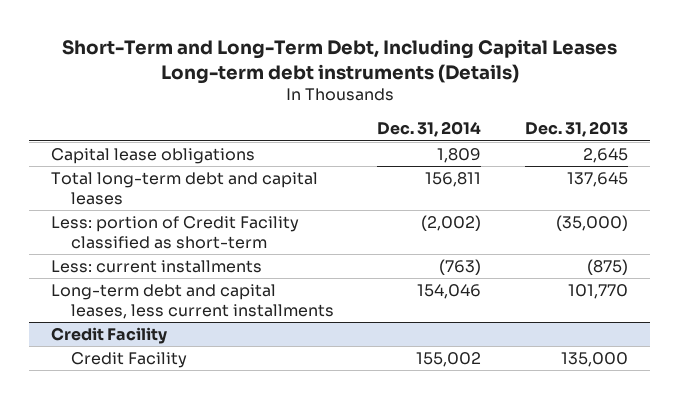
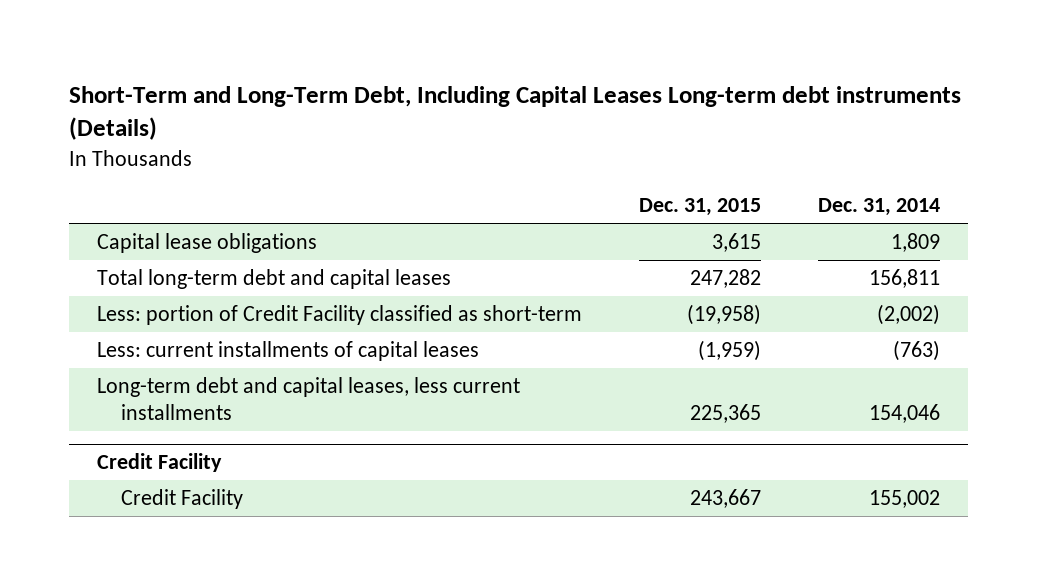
[525,121,629,138] Dec. 31, 2013 -> none
none -> [639,198,762,217] Dec. 31, 2015
[51,260,263,274] Less: current installments -> [97,341,480,362] Less: current installments of capital leases

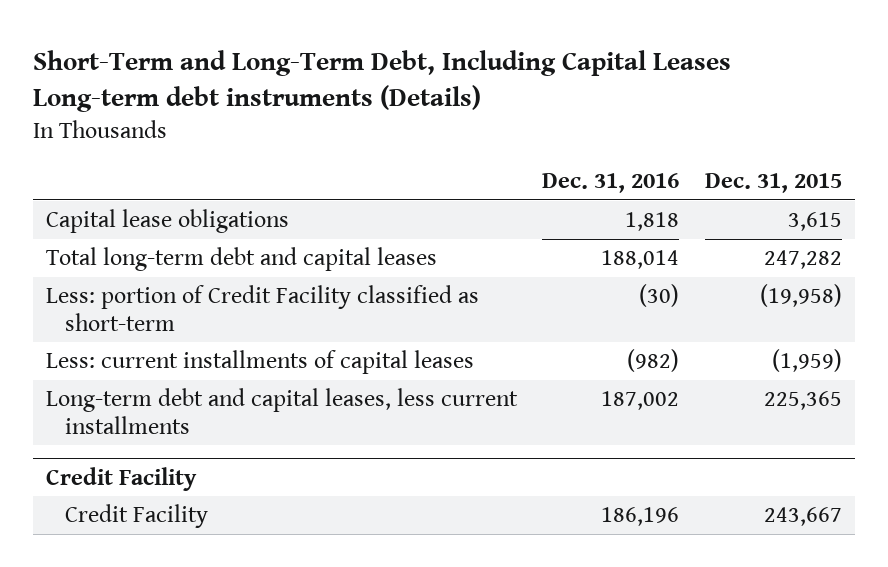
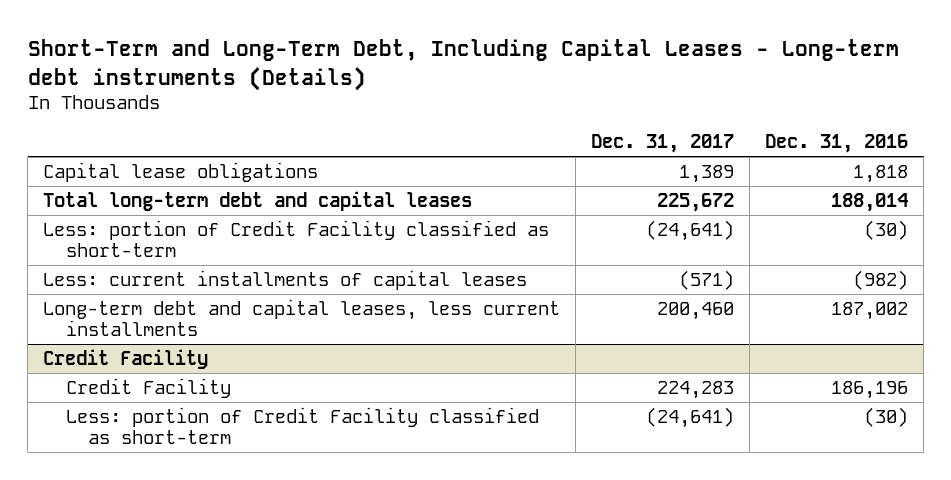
[32,49,731,113] Short-Term and Long-Term Debt, Including Capital Leases Long-term debt instruments (Details) -> [27,39,899,91] Short-Term and Long-Term Debt, Including Capital Leases - Long-term debt instruments (Details)
[705,173,843,194] Dec. 31, 2015 -> none
none -> [591,134,735,154] Dec. 31, 2017
none -> [65,406,539,445] Less: portion of Credit Facility classified as short-term

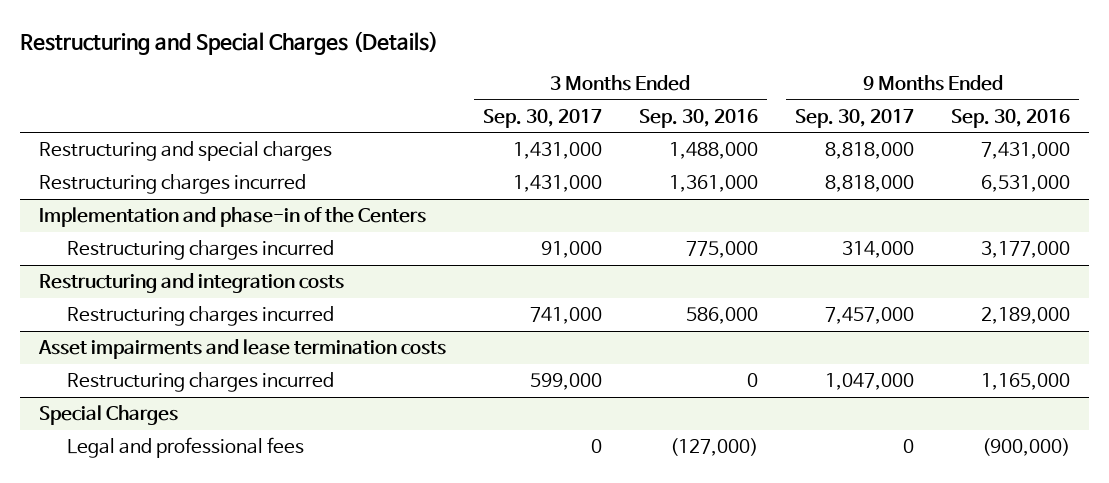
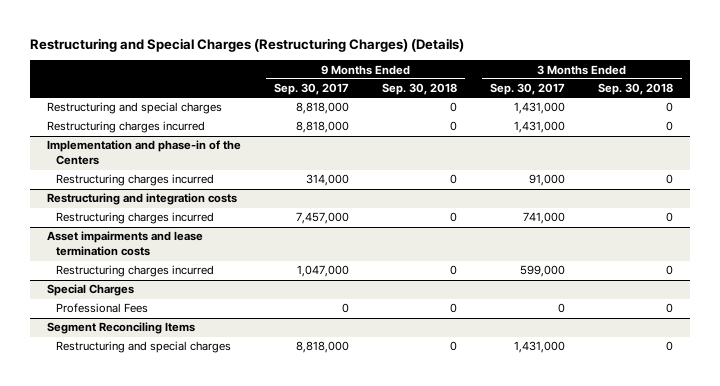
[20,30,439,55] Restructuring and Special Charges (Details) -> [30,37,465,52] Restructuring and Special Charges (Restructuring Charges) (Details)
[639,108,759,128] Sep. 30, 2016 -> none
[951,108,1071,128] Sep. 30, 2016 -> none
none -> [382,83,458,96] Sep. 30, 2018
none -> [598,83,674,96] Sep. 30, 2018
[66,436,304,458] Legal and professional fees -> [55,303,148,314] Professional Fees
none -> [46,322,195,335] Segment Reconciling Items
none -> [55,341,231,354] Restructuring and special charges

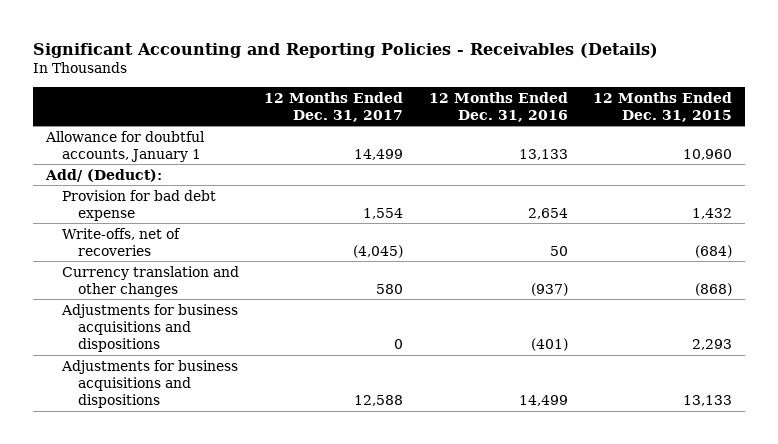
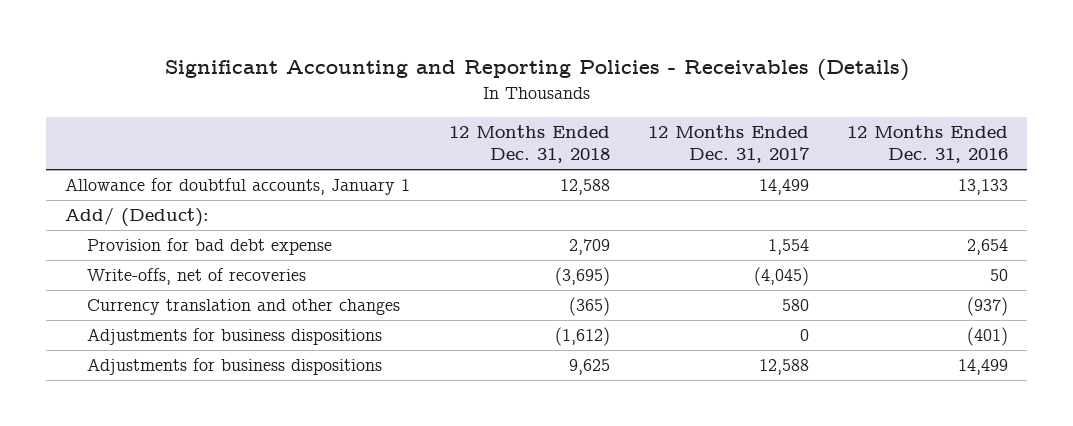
[593,91,733,122] 12 Months Ended Dec. 31, 2015 -> none
none -> [448,125,610,164] 12 Months Ended Dec. 31, 2018
[60,303,238,353] Adjustments for business acquisitions and dispositions -> [86,328,382,346] Adjustments for business dispositions
[60,359,238,409] Adjustments for business acquisitions and dispositions -> [86,358,382,376] Adjustments for business dispositions

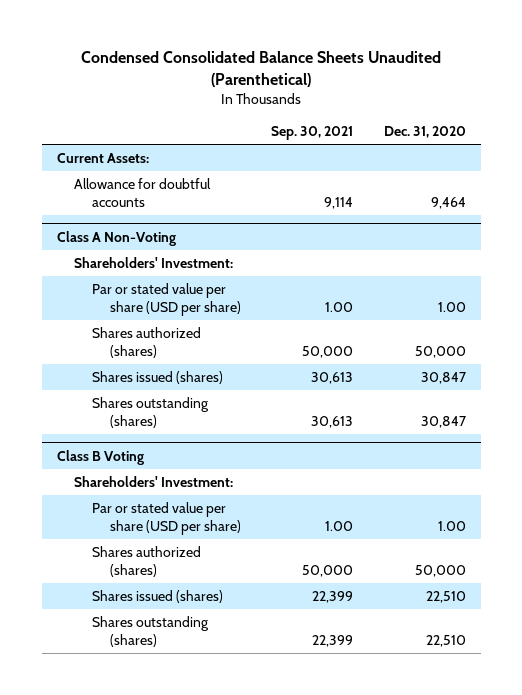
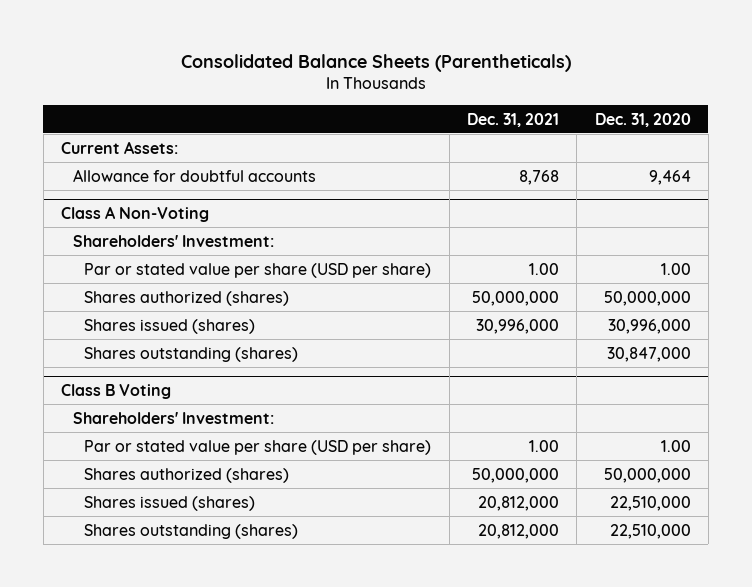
[81,51,442,88] Condensed Consolidated Balance Sheets Unaudited (Parenthetical) -> [180,53,571,72] Consolidated Balance Sheets (Parentheticals)
[271,126,354,141] Sep. 30, 2021 -> none
none -> [466,112,559,127] Dec. 31, 2021
[414,345,466,358] 50,000 -> [603,290,691,306] 50,000,000
[420,372,466,385] 30,847 -> [607,318,691,334] 30,996,000
[420,415,466,428] 30,847 -> [606,346,691,362] 30,847,000
[414,564,466,577] 50,000 -> [603,467,691,483] 50,000,000
[425,591,466,604] 22,510 -> [609,495,691,511] 22,510,000
[425,634,466,647] 22,510 -> [609,523,691,539] 22,510,000

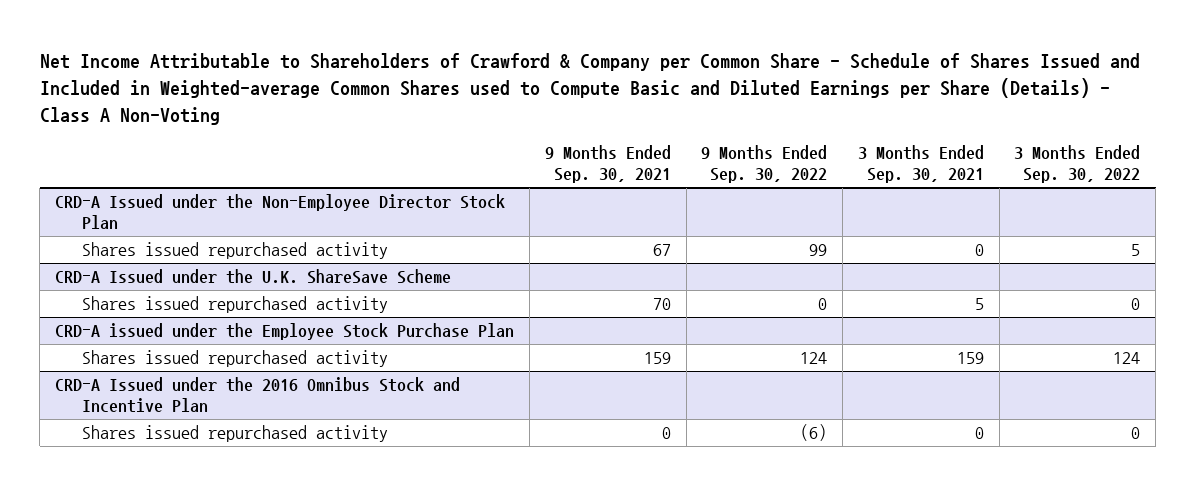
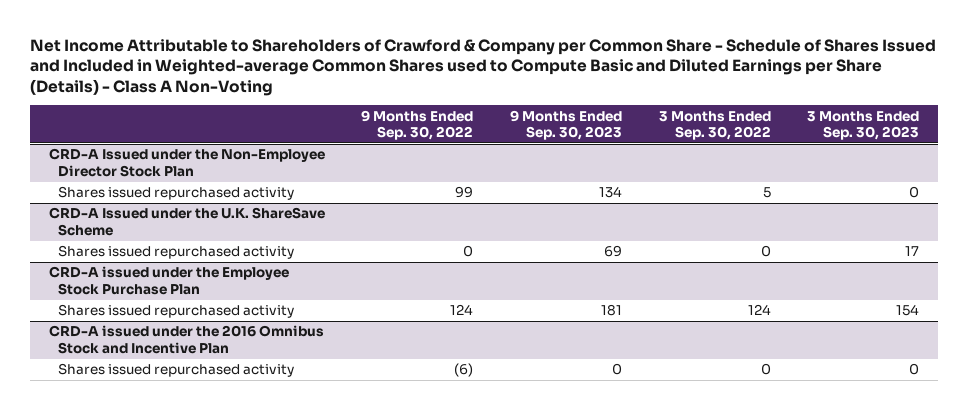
[544,145,671,184] 9 Months Ended Sep. 30, 2021 -> none
[857,145,984,184] 3 Months Ended Sep. 30, 2021 -> none
none -> [510,109,623,141] 9 Months Ended Sep. 30, 2023
none -> [807,110,920,141] 3 Months Ended Sep. 30, 2023
[55,377,461,414] CRD-A Issued under the 2016 Omnibus Stock and Incentive Plan -> [48,325,324,354] CRD-A issued under the 2016 Omnibus Stock and Incentive Plan

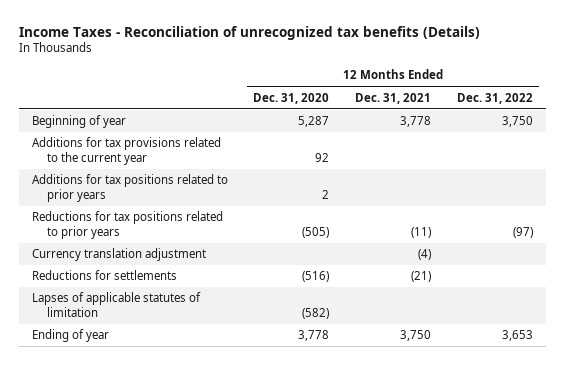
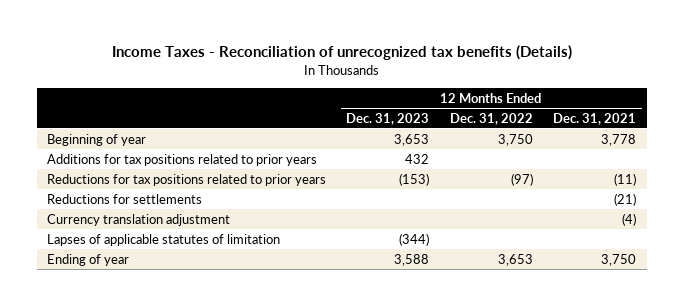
[253,92,330,104] Dec. 31, 2020 -> none
none -> [346,112,430,125] Dec. 31, 2023
[31,137,221,166] Additions for tax provisions related to the current year -> none
[31,248,206,262] Currency translation adjustment -> [47,213,231,226] Currency translation adjustment

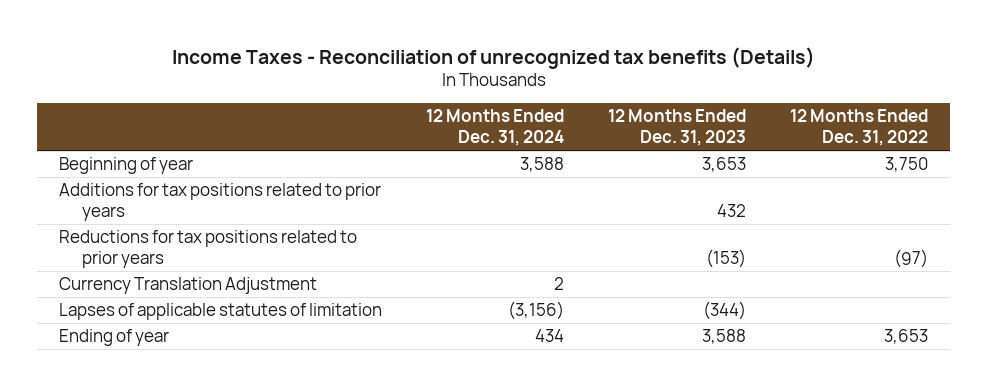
[553,112,637,125] Dec. 31, 2021 -> none
none -> [426,109,565,147] 12 Months Ended Dec. 31, 2024
[47,193,203,204] Reductions for settlements -> none
[47,213,231,226] Currency translation adjustment -> [59,277,318,295] Currency Translation Adjustment

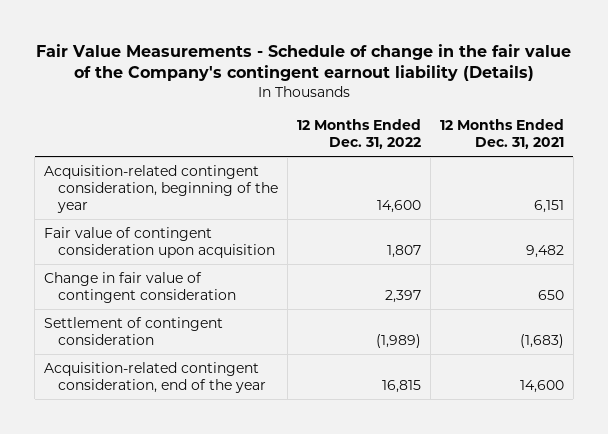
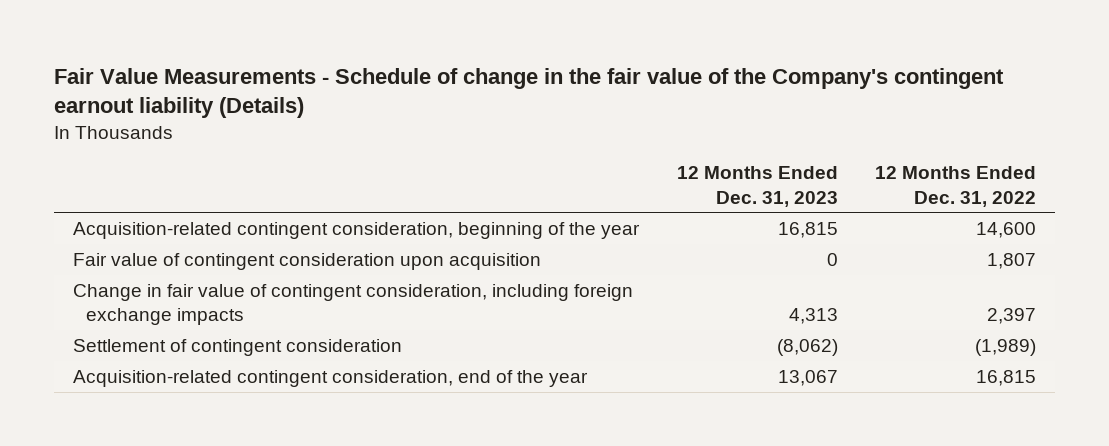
[440,119,565,150] 12 Months Ended Dec. 31, 2021 -> none
none -> [676,166,838,207] 12 Months Ended Dec. 31, 2023
[44,271,237,303] Change in fair value of contingent consideration -> [72,283,633,326] Change in fair value of contingent consideration, including foreign exchange impacts

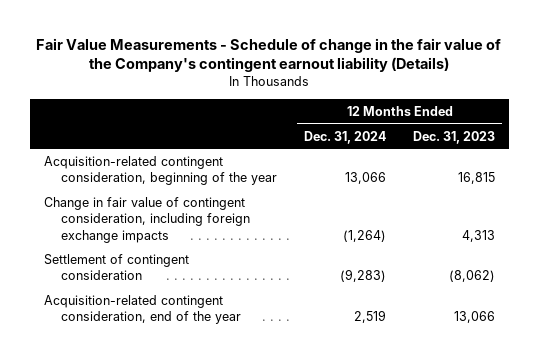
[875,166,1037,207] 12 Months Ended Dec. 31, 2022 -> none
none -> [303,130,386,144] Dec. 31, 2024
[72,252,541,270] Fair value of contingent consideration upon acquisition -> none
[777,369,838,386] 13,067 -> [454,311,496,324] 13,066

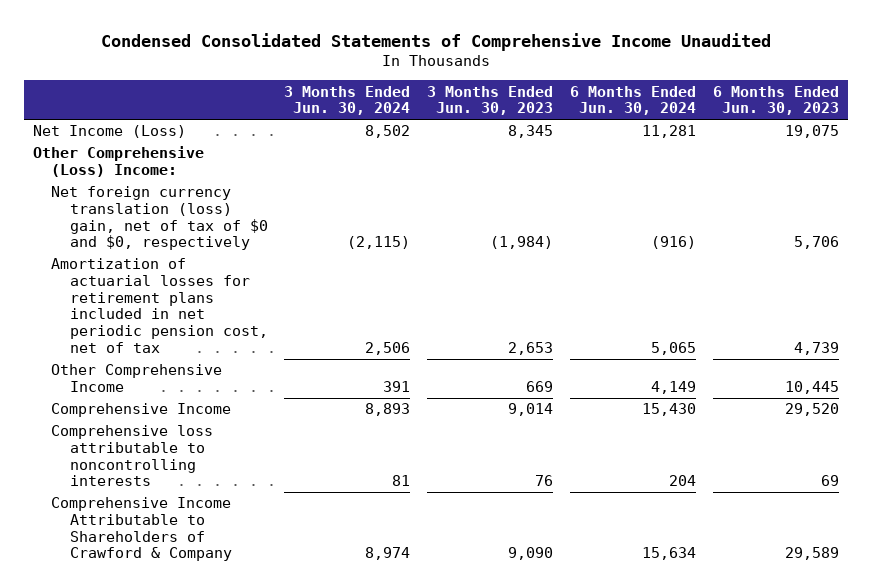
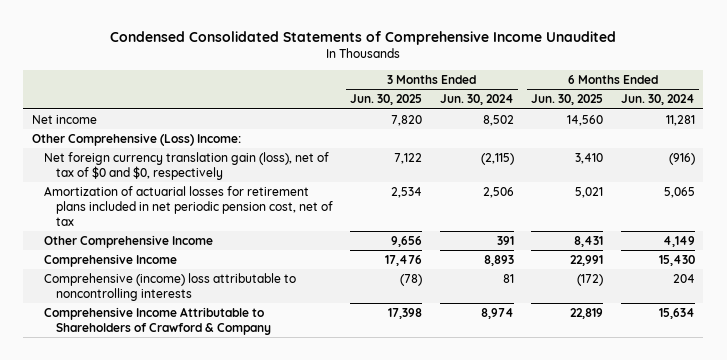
[427,85,554,116] 3 Months Ended Jun. 30, 2023 -> none
[713,85,840,116] 6 Months Ended Jun. 30, 2023 -> none
none -> [350,94,423,106] Jun. 30, 2025
none -> [531,94,604,106] Jun. 30, 2025
[32,125,186,139] Net Income (Loss) -> [31,114,97,124] Net income
[51,186,268,251] Net foreign currency translation (loss) gain, net of tax of $0 and $0, respectively -> [43,151,329,180] Net foreign currency translation gain (loss), net of tax of $0 and $0, respectively
[51,425,214,487] Comprehensive loss attributable to noncontrolling interests -> [43,272,296,301] Comprehensive (income) loss attributable to noncontrolling interests

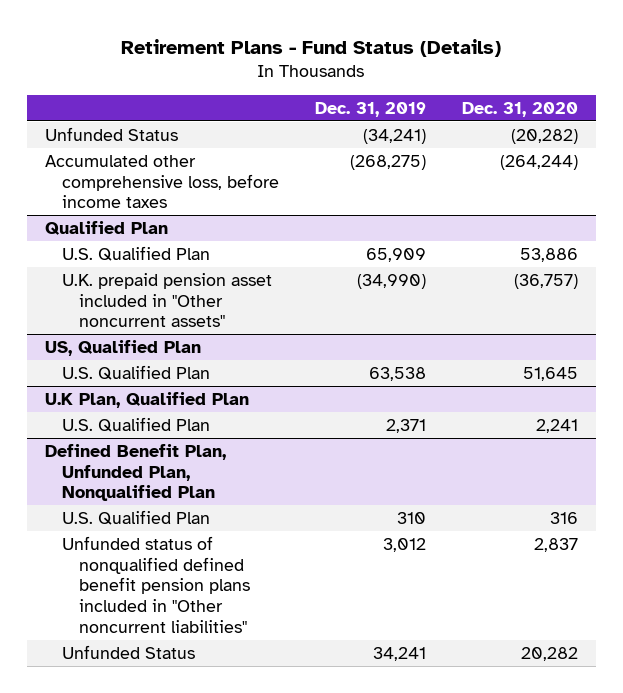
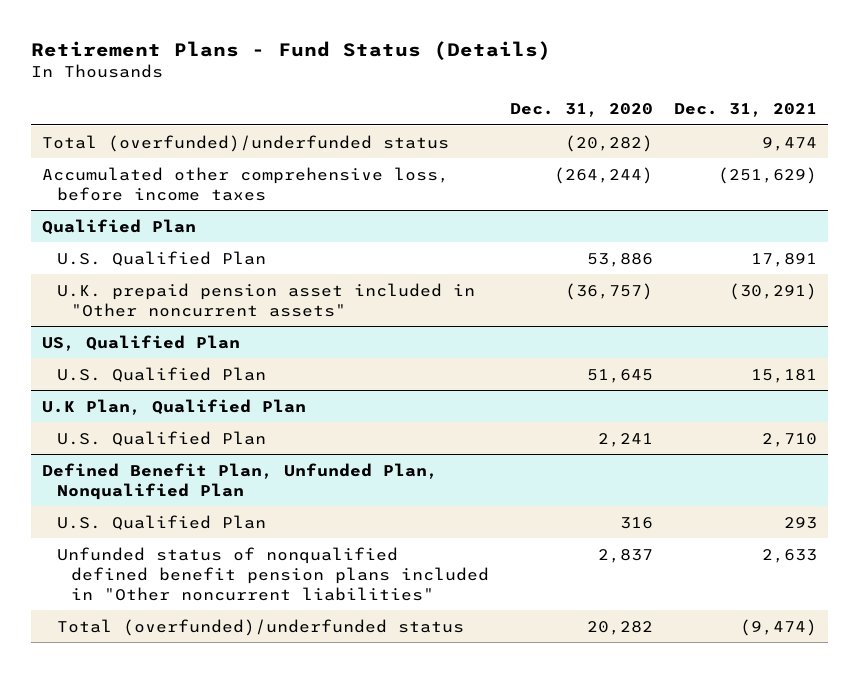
[314,101,426,117] Dec. 31, 2019 -> none
none -> [674,103,818,118] Dec. 31, 2021
[44,126,178,141] Unfunded Status -> [41,134,449,152] Total (overfunded)/underfunded status
[61,644,195,659] Unfunded Status -> [56,618,464,636] Total (overfunded)/underfunded status

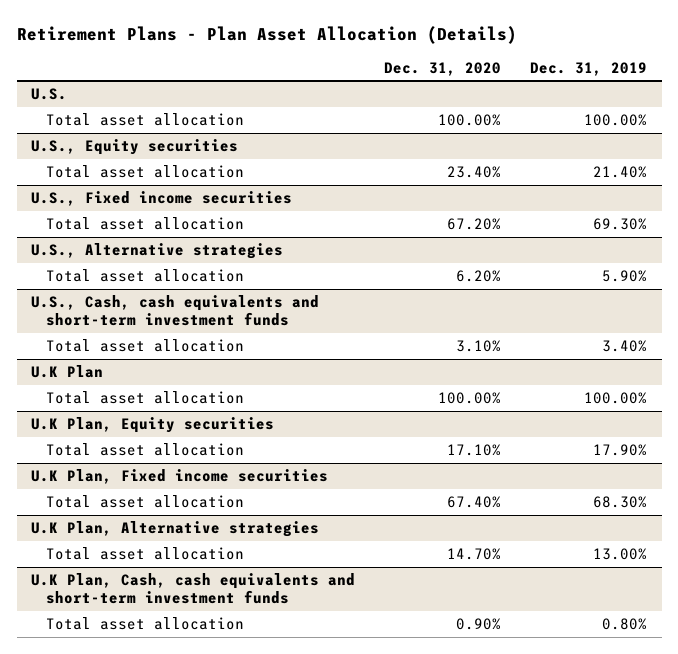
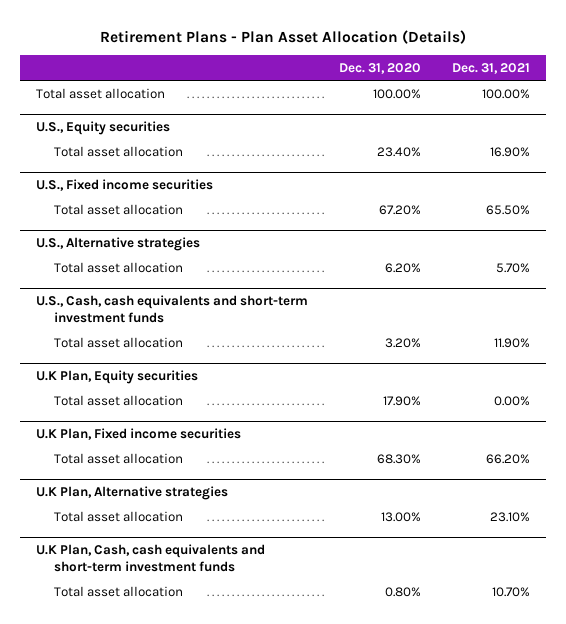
[530,61,648,76] Dec. 31, 2019 -> none
none -> [452,62,531,74] Dec. 31, 2021
[31,88,68,101] U.S. -> none
[31,365,104,379] U.K Plan -> none
[46,391,245,405] Total asset allocation -> none
[456,340,502,353] 3.10% -> [385,337,422,348] 3.20%
[447,444,502,457] 17.10% -> [383,395,422,406] 17.90%
[447,496,502,509] 67.40% -> [377,453,422,464] 68.30%
[447,548,502,561] 14.70% -> [381,511,422,522] 13.00%
[456,618,502,631] 0.90% -> [385,586,422,597] 0.80%

